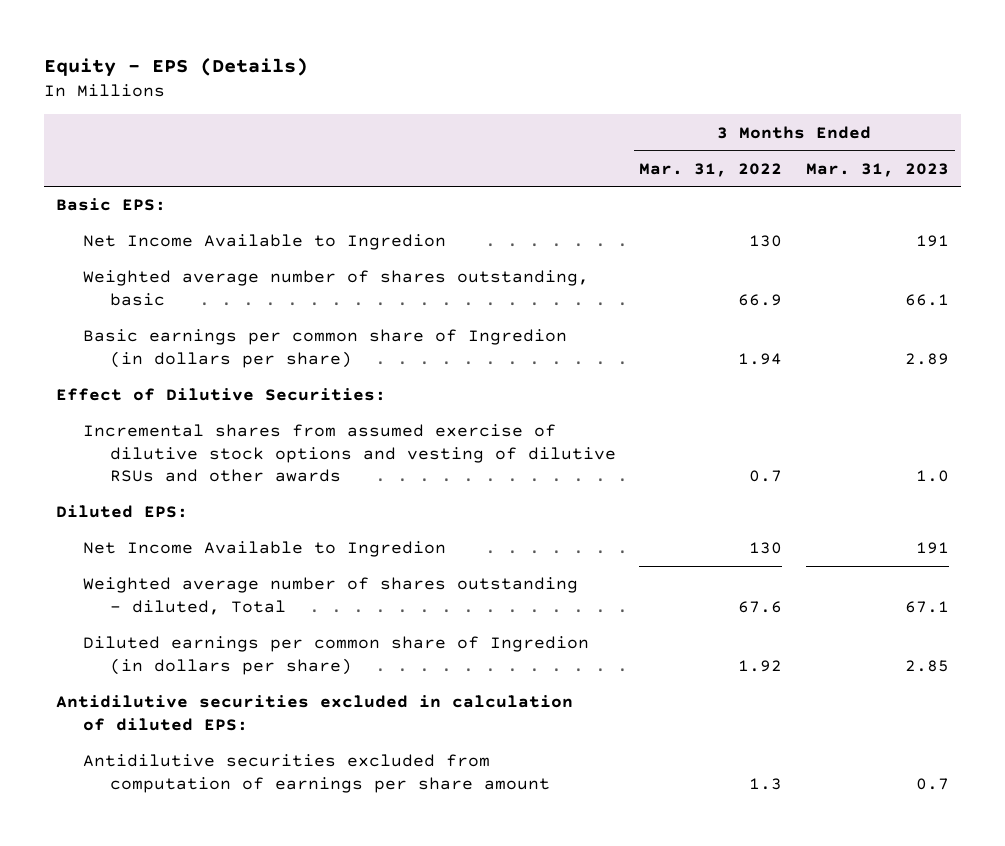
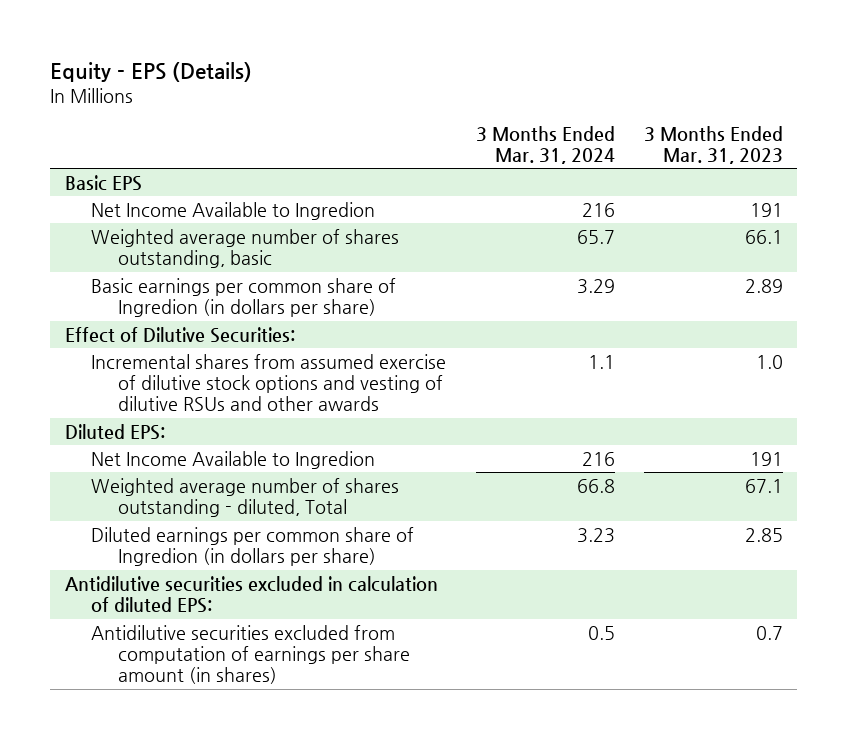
[639,162,783,177] Mar. 31, 2022 -> none
none -> [475,125,615,164] 3 Months Ended Mar. 31, 2024
[55,198,166,212] Basic EPS: -> [64,174,142,191] Basic EPS
[82,754,550,793] Antidilutive securities excluded from computation of earnings per share amount -> [91,624,411,685] Antidilutive securities excluded from computation of earnings per share amount (in shares)

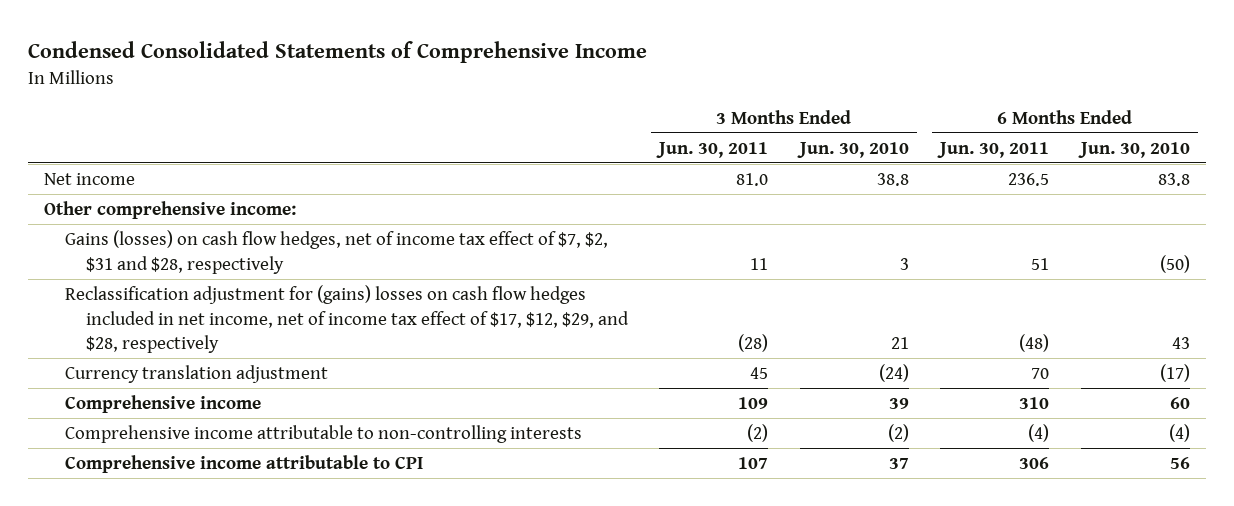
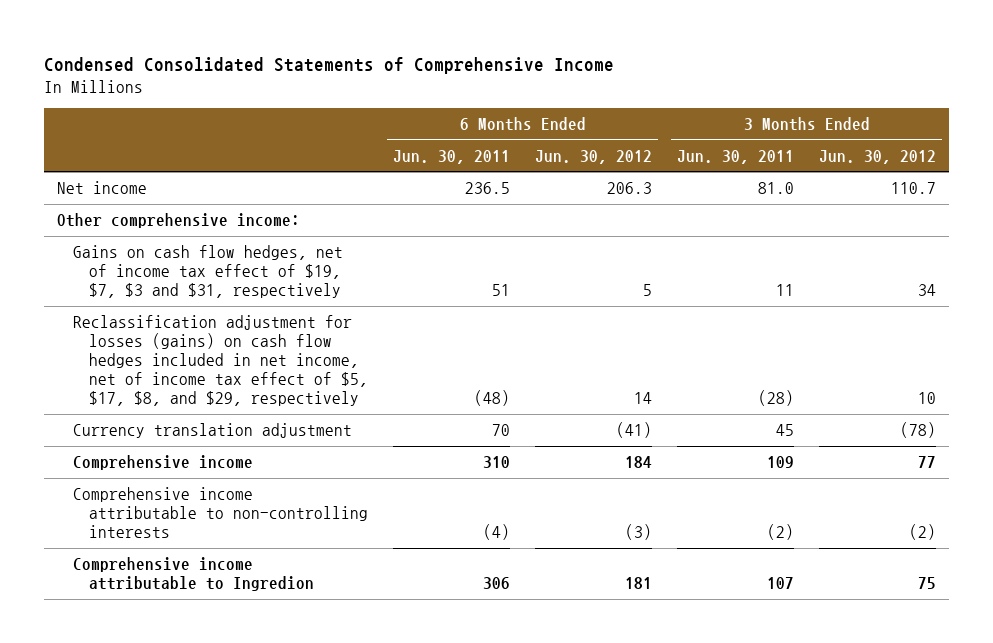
[796,141,909,158] Jun. 30, 2010 -> none
[1077,141,1190,158] Jun. 30, 2010 -> none
none -> [535,149,653,164] Jun. 30, 2012
none -> [819,149,937,164] Jun. 30, 2012
[64,229,608,274] Gains (losses) on cash flow hedges, net of income tax effect of $7, $2, $31 and $28, respectively -> [72,245,343,299] Gains on cash flow hedges, net of income tax effect of $19, $7, $3 and $31, respectively
[64,284,629,354] Reclassification adjustment for (gains) losses on cash flow hedges included in net income, net of income tax effect of $17, $12, $29, and $28, respectively -> [72,315,368,407] Reclassification adjustment for losses (gains) on cash flow hedges included in net income, net of income tax effect of $5, $17, $8, and $29, respectively
[64,454,423,473] Comprehensive income attributable to CPI -> [72,557,314,592] Comprehensive income attributable to Ingredion

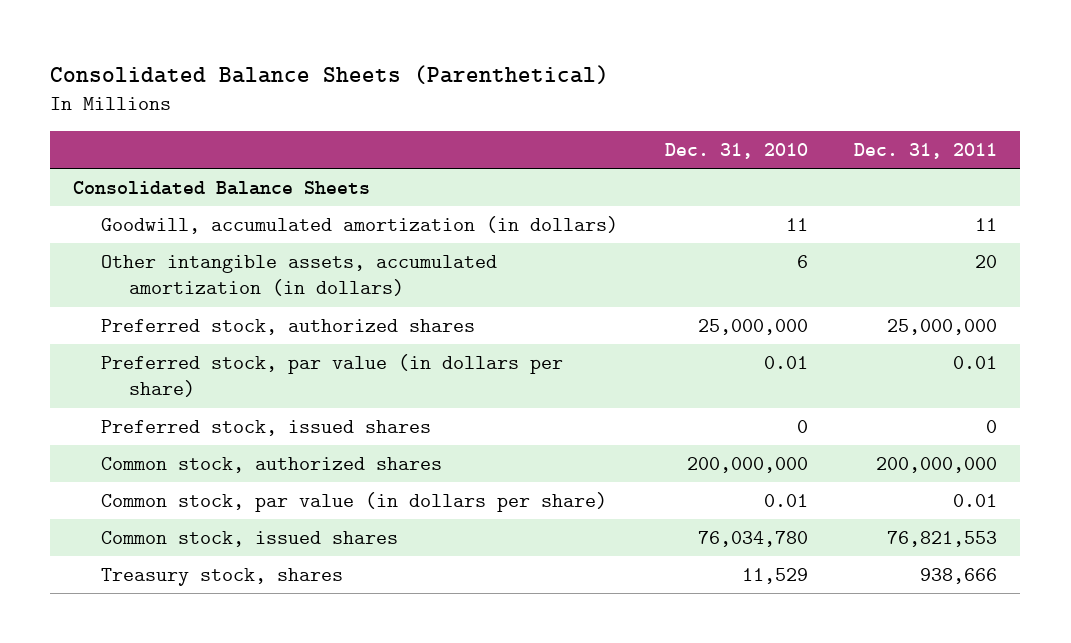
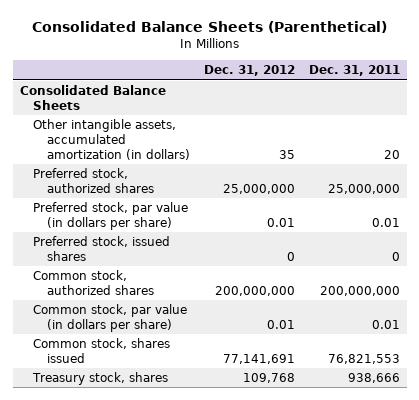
[664,142,808,159] Dec. 31, 2010 -> none
none -> [203,65,295,77] Dec. 31, 2012
[101,215,619,234] Goodwill, accumulated amortization (in dollars) -> none
[101,530,399,547] Common stock, issued shares -> [33,338,171,363] Common stock, shares issued

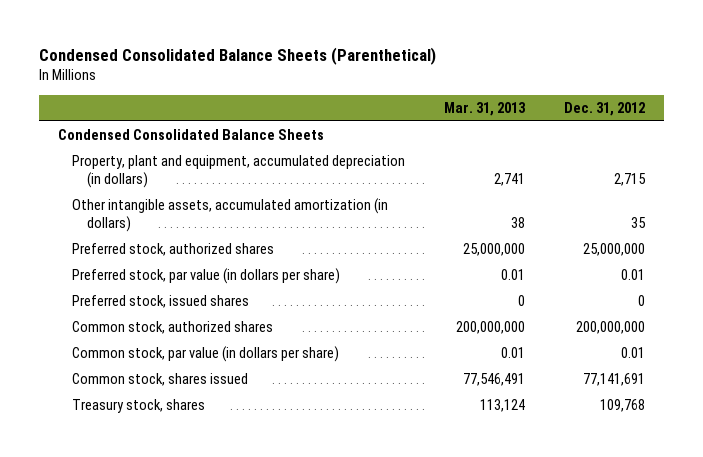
[31,20,387,33] Consolidated Balance Sheets (Parenthetical) -> [38,47,436,66] Condensed Consolidated Balance Sheets (Parenthetical)
[308,65,400,77] Dec. 31, 2011 -> none
none -> [444,101,527,116] Mar. 31, 2013
[19,85,166,110] Consolidated Balance Sheets -> [58,129,325,141] Condensed Consolidated Balance Sheets
none -> [72,155,406,189] Property, plant and equipment, accumulated depreciation (in dollars)

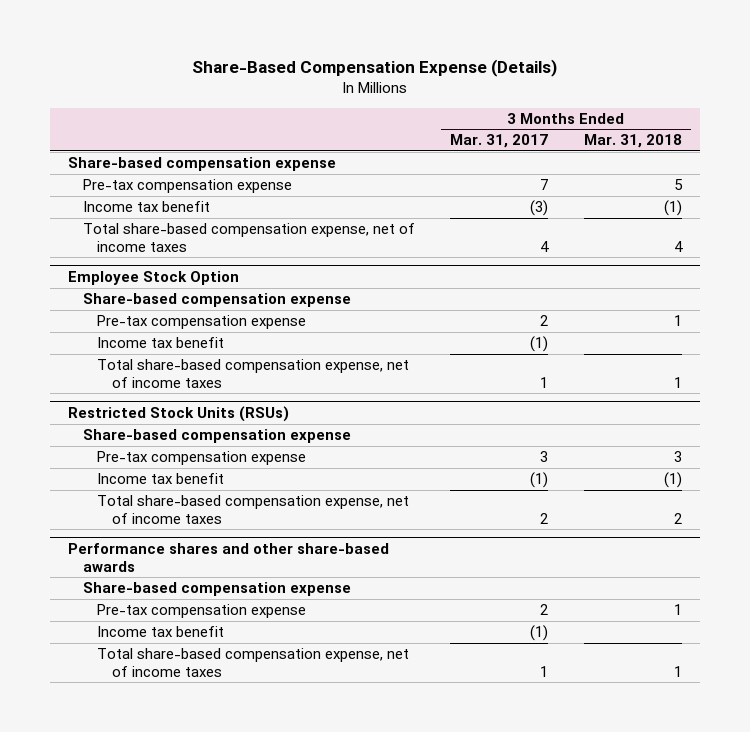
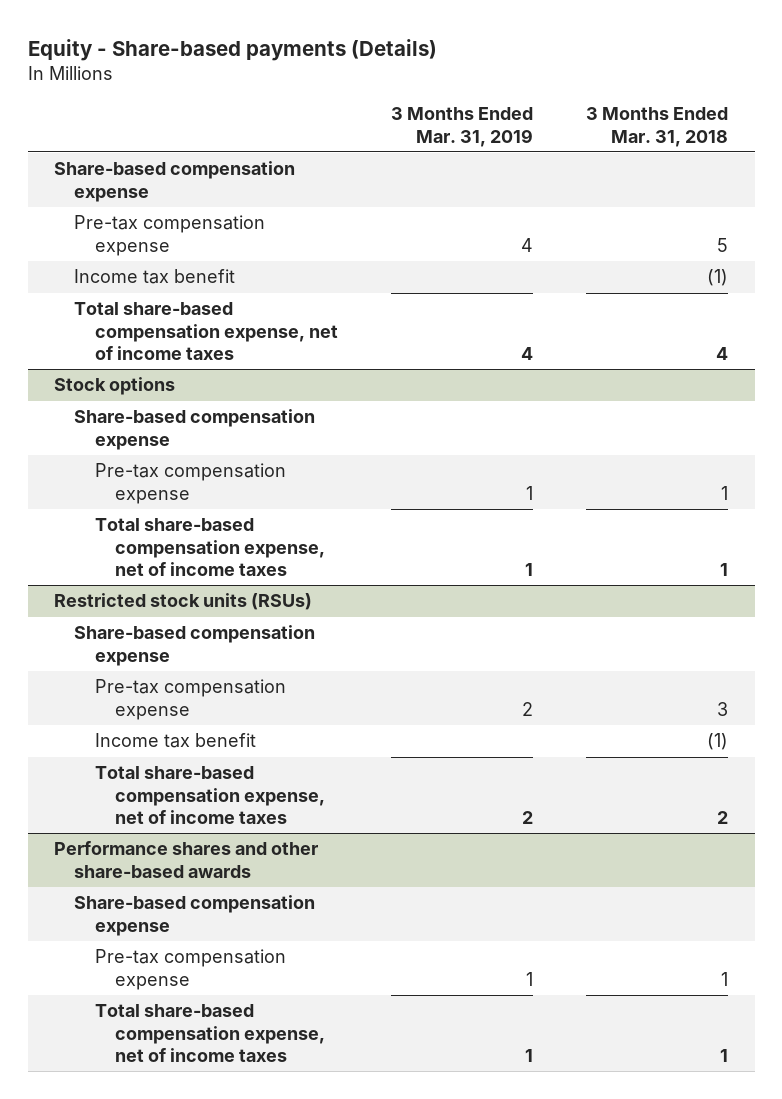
[191,59,557,78] Share-Based Compensation Expense (Details) -> [27,38,437,61] Equity - Share-based payments (Details)
[450,134,549,149] Mar. 31, 2017 -> none
none -> [390,107,533,147] 3 Months Ended Mar. 31, 2019
[67,270,239,285] Employee Stock Option -> [54,377,176,396] Stock options
[97,337,225,349] Income tax benefit -> none
[67,405,289,422] Restricted Stock Units (RSUs) -> [54,593,313,611] Restricted stock units (RSUs)
[97,626,225,638] Income tax benefit -> none

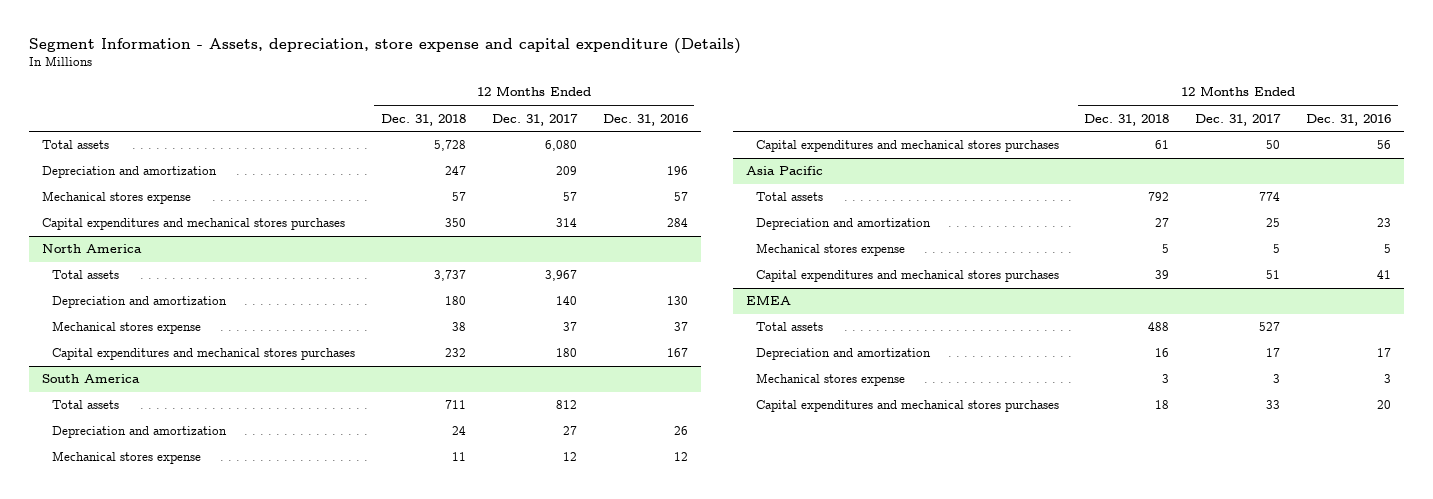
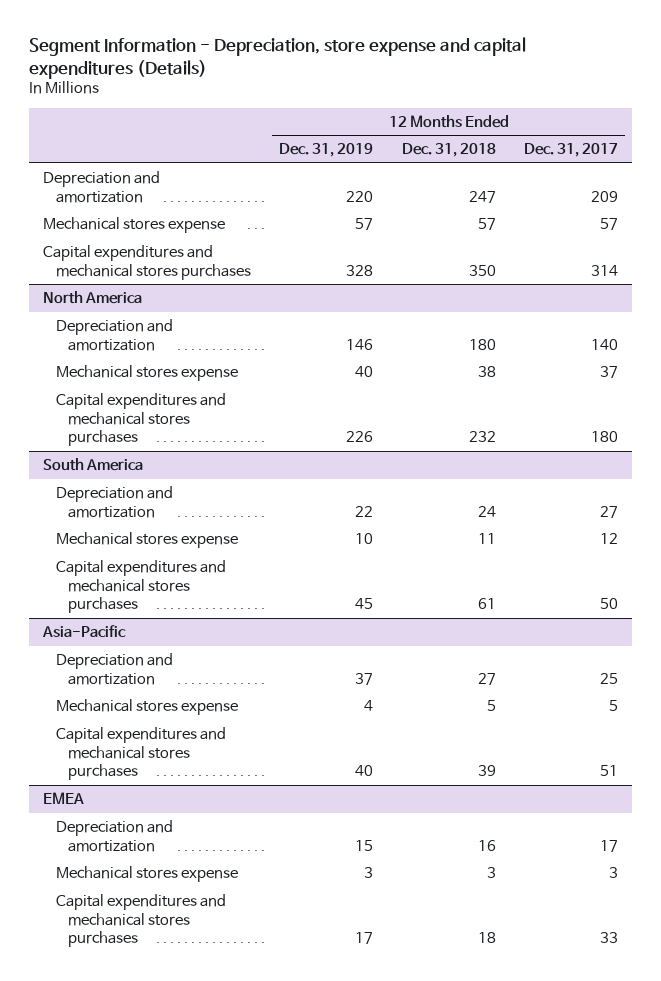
[29,37,742,54] Segment Information - Assets, depreciation, store expense and capital expenditure (Details) -> [28,37,526,79] Segment Information - Depreciation, store expense and capital expenditures (Details)
[602,113,688,126] Dec. 31, 2016 -> none
none -> [279,143,374,158] Dec. 31, 2019
[41,140,109,150] Total assets -> none
[51,270,119,280] Total assets -> none
[51,400,119,410] Total assets -> none
[755,192,823,202] Total assets -> none
[745,166,823,176] Asia Pacific -> [42,624,127,638] Asia-Pacific
[755,322,823,332] Total assets -> none

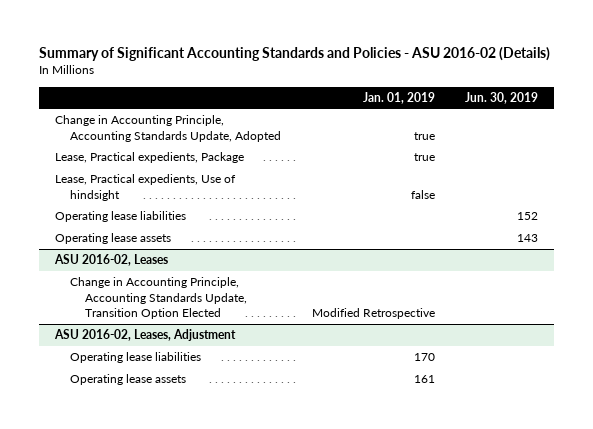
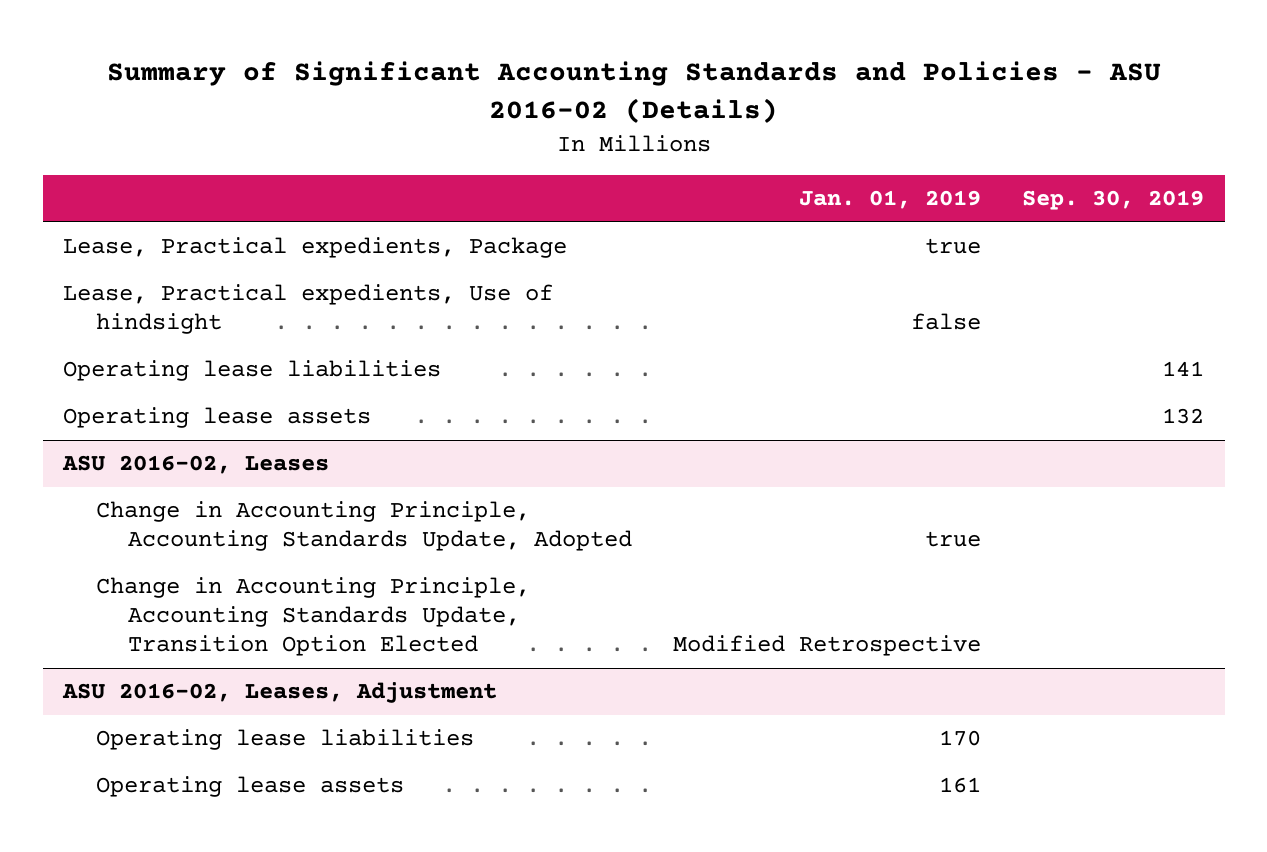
[465,91,539,104] Jun. 30, 2019 -> none
none -> [1022,190,1205,211] Sep. 30, 2019
[54,115,281,142] Change in Accounting Principle, Accounting Standards Update, Adopted -> none
none -> [95,501,632,552] Change in Accounting Principle, Accounting Standards Update, Adopted

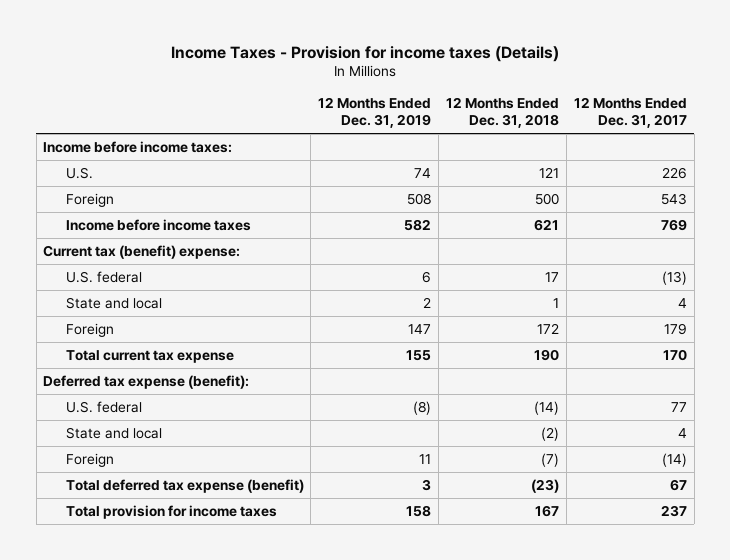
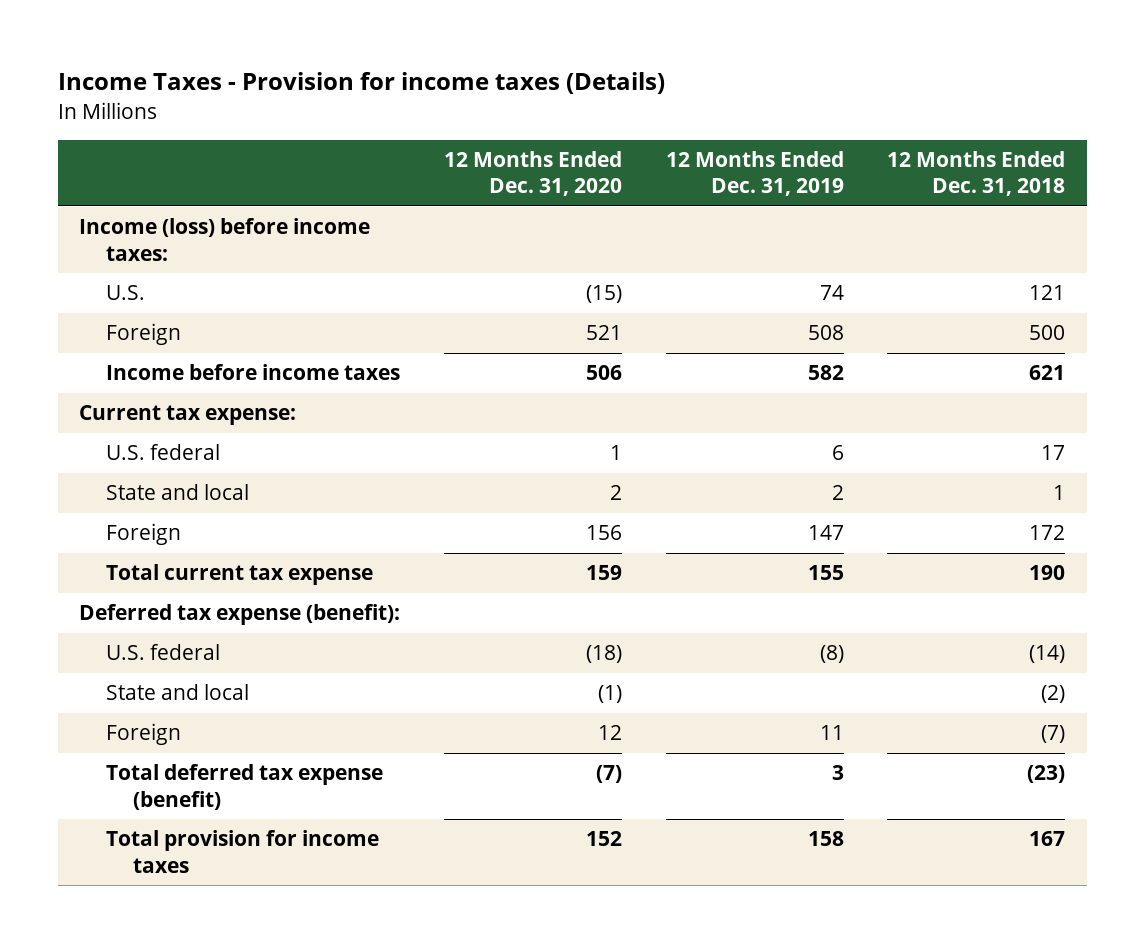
[573,97,687,129] 12 Months Ended Dec. 31, 2017 -> none
none -> [444,150,623,197] 12 Months Ended Dec. 31, 2020
[43,141,233,154] Income before income taxes: -> [79,218,371,261] Income (loss) before income taxes:
[43,245,241,260] Current tax (benefit) expense: -> [79,405,297,426] Current tax expense:

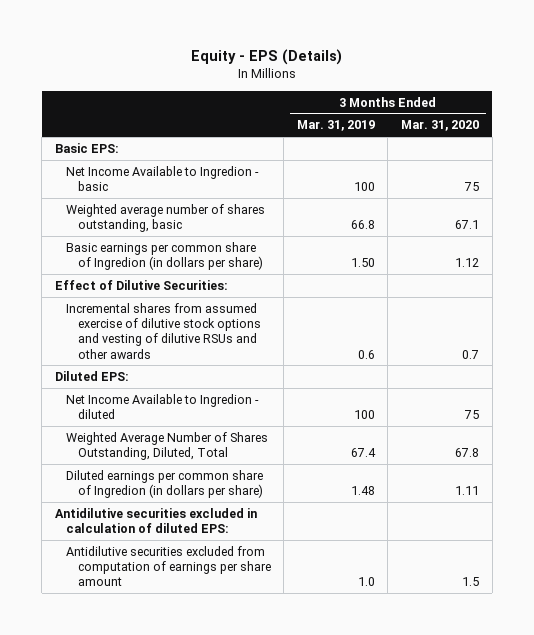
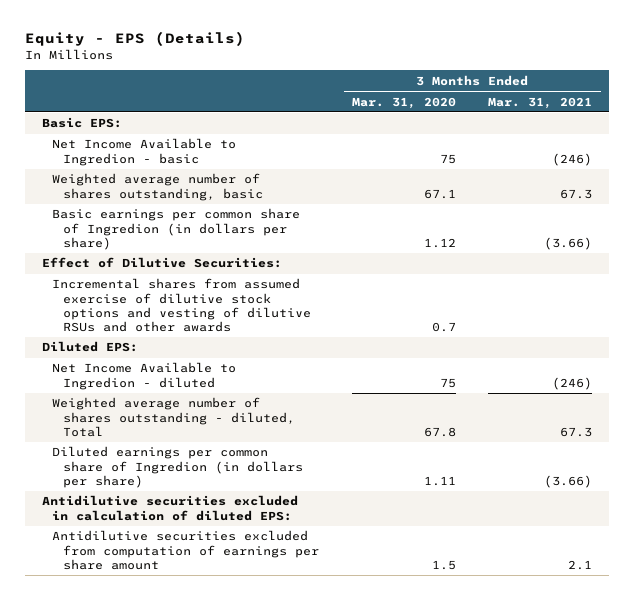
[296,120,375,132] Mar. 31, 2019 -> none
none -> [488,96,593,109] Mar. 31, 2021
[66,431,269,461] Weighted Average Number of Shares Outstanding, Diluted, Total -> [52,397,296,437] Weighted average number of shares outstanding - diluted, Total

